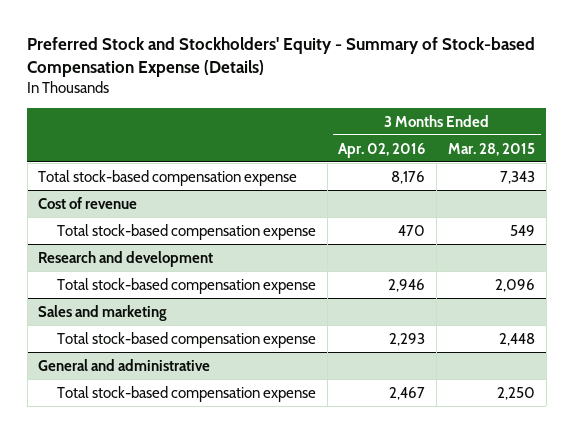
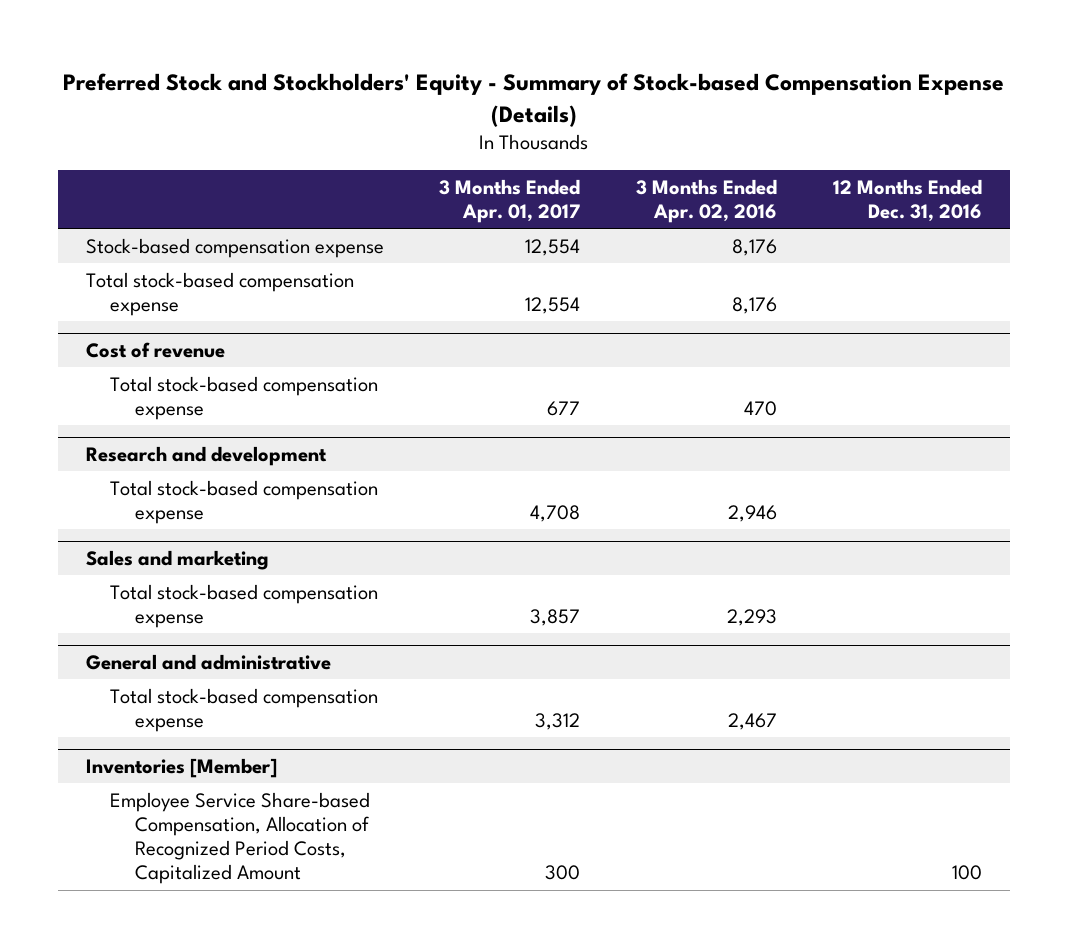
[447,142,535,156] Mar. 28, 2015 -> none
none -> [439,178,581,223] 3 Months Ended Apr. 01, 2017
none -> [833,178,983,222] 12 Months Ended Dec. 31, 2016
none -> [85,237,384,258] Stock-based compensation expense
none -> [85,757,277,778] Inventories [Member]
none -> [110,791,371,885] Employee Service Share-based Compensation, Allocation of Recognized Period Costs, Capitalized Amount

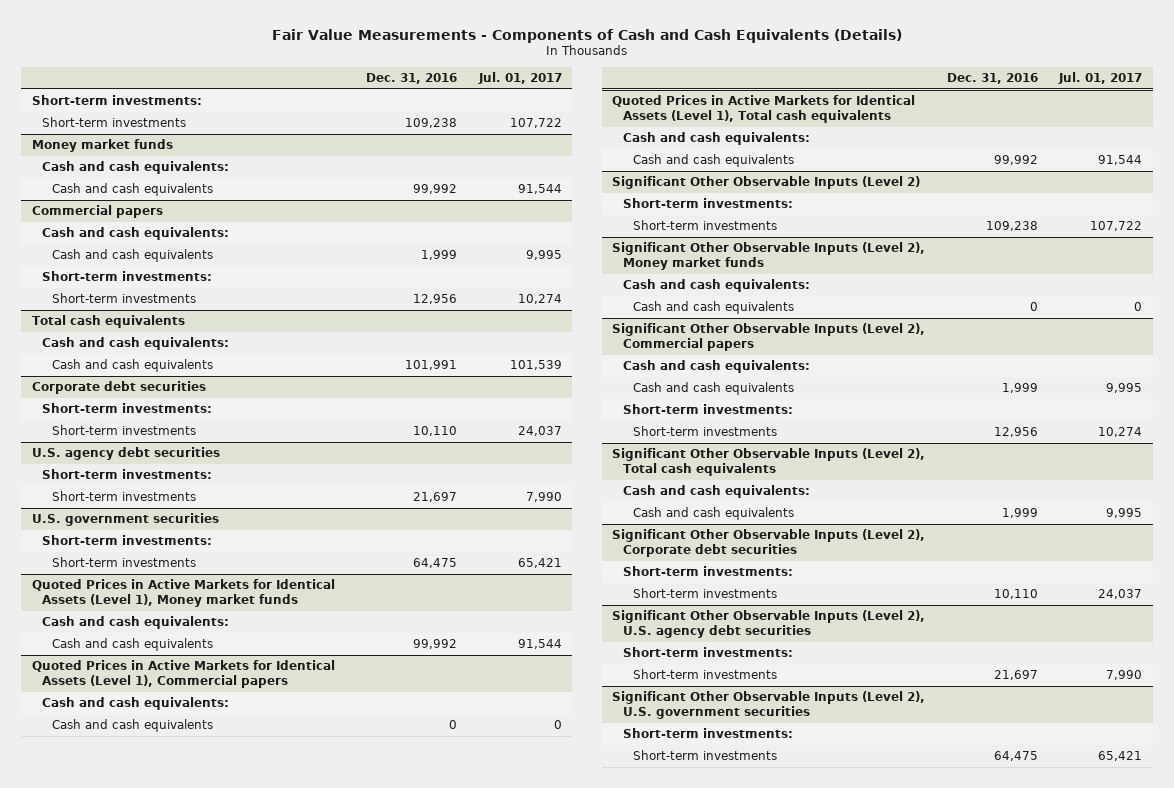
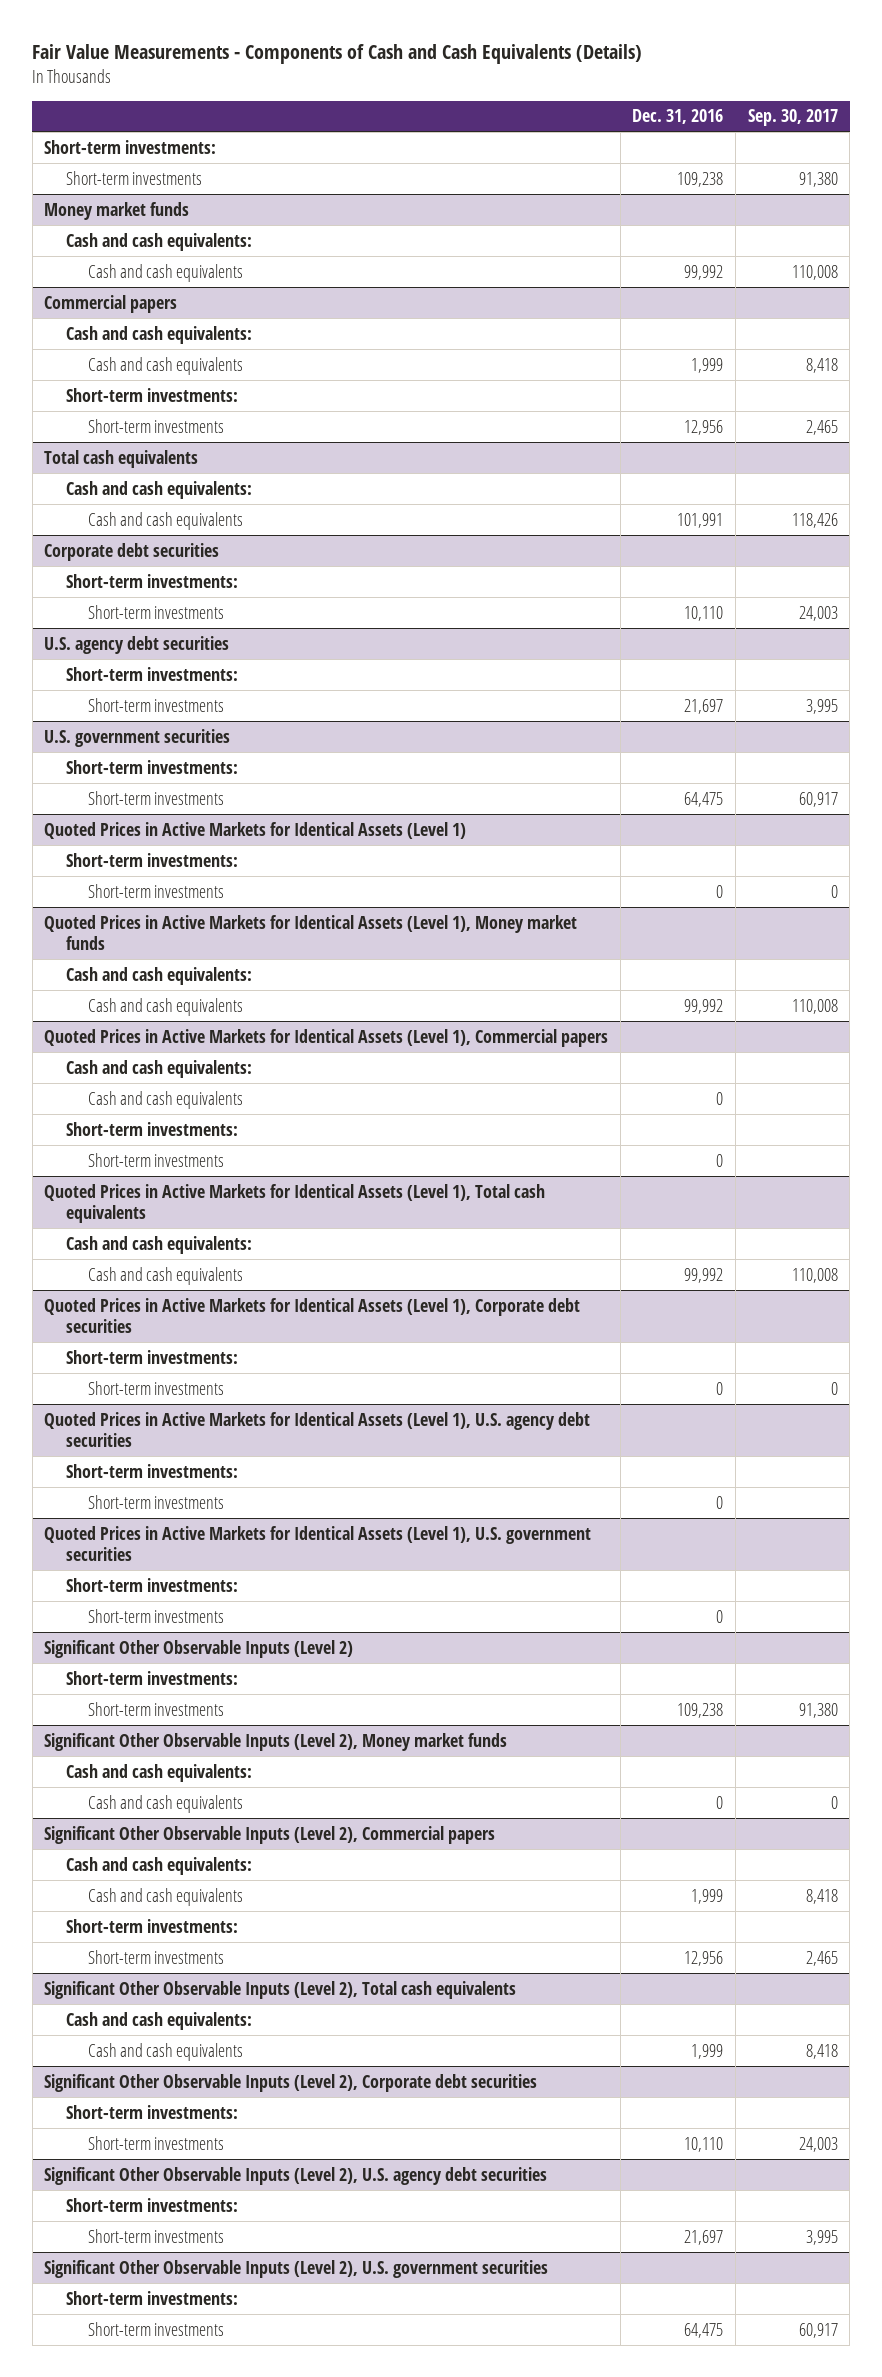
[477,72,562,85] Jul. 01, 2017 -> none
none -> [747,109,838,127] Sep. 30, 2017
none -> [44,821,467,839] Quoted Prices in Active Markets for Identical Assets (Level 1)
none -> [66,852,239,867] Short-term investments:
none -> [87,883,224,898] Short-term investments
none -> [66,1121,239,1136] Short-term investments:
none -> [87,1152,224,1167] Short-term investments
none -> [44,1297,581,1334] Quoted Prices in Active Markets for Identical Assets (Level 1), Corporate debt securities
none -> [66,1349,239,1364] Short-term investments:
none -> [87,1380,224,1395] Short-term investments
none -> [44,1411,591,1448] Quoted Prices in Active Markets for Identical Assets (Level 1), U.S. agency debt securities
none -> [66,1463,239,1478] Short-term investments:
none -> [87,1494,224,1509] Short-term investments
none -> [44,1525,592,1562] Quoted Prices in Active Markets for Identical Assets (Level 1), U.S. government securities
none -> [66,1577,239,1592] Short-term investments:
none -> [87,1608,224,1623] Short-term investments

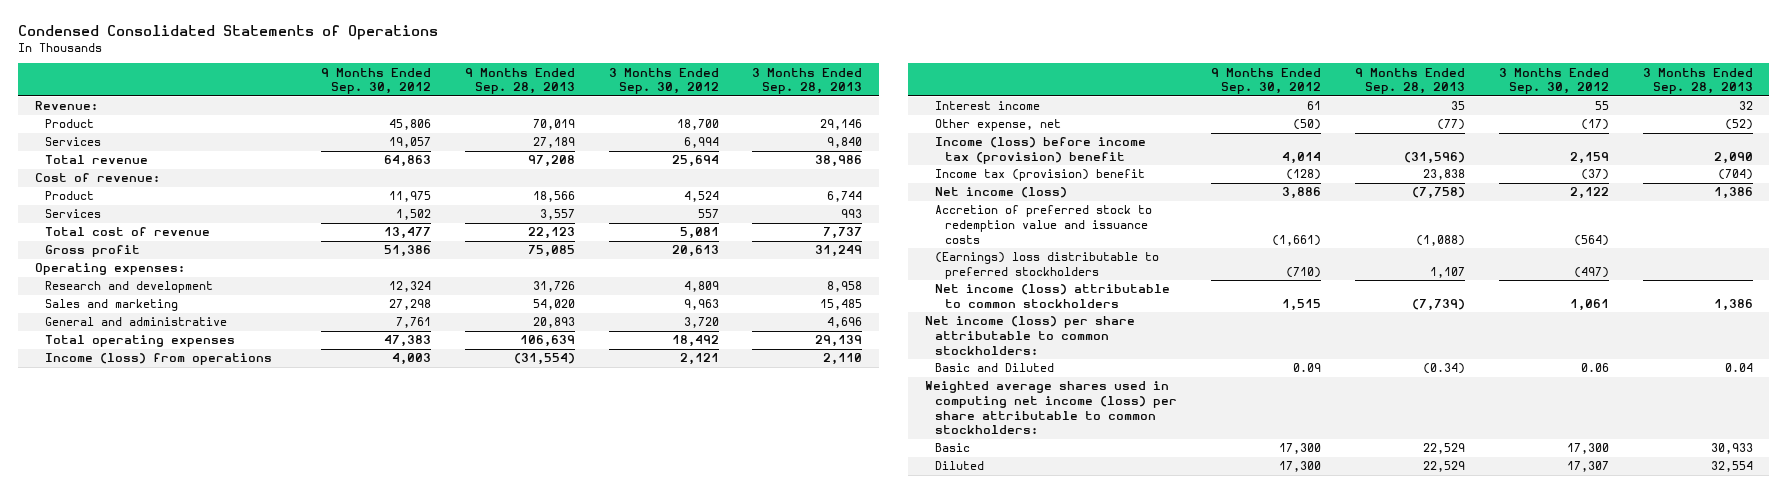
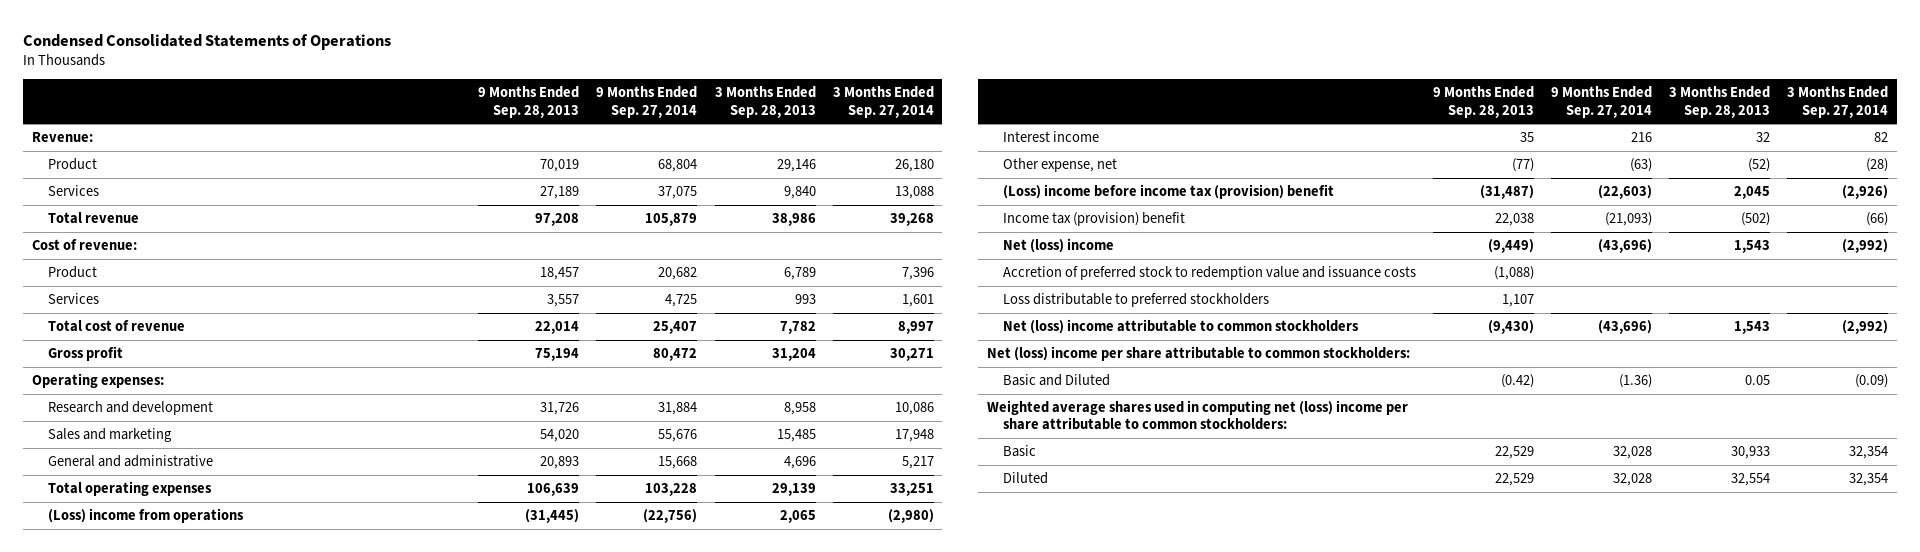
[320,67,431,95] 9 Months Ended Sep. 30, 2012 -> none
[608,67,719,95] 3 Months Ended Sep. 30, 2012 -> none
none -> [596,86,698,118] 9 Months Ended Sep. 27, 2014
none -> [832,86,934,118] 3 Months Ended Sep. 27, 2014
[532,191,575,203] 18,566 -> [540,267,580,281] 18,457
[827,191,863,203] 6,744 -> [783,267,816,281] 6,789
[527,227,575,240] 22,123 -> [535,321,580,335] 22,014
[823,227,863,240] 7,737 -> [779,321,816,335] 7,782
[527,245,575,258] 75,085 -> [535,348,580,362] 75,194
[815,245,863,258] 31,249 -> [771,348,816,362] 31,204
[45,353,273,366] Income (loss) from operations -> [47,508,244,524] (Loss) income from operations
[513,353,575,366] (31,554) -> [525,509,580,524] (31,445)
[823,353,863,366] 2,110 -> [779,510,816,524] 2,065
[935,137,1147,164] Income (loss) before income tax (provision) benefit -> [1002,184,1334,200] (Loss) income before income tax (provision) benefit
[1403,151,1465,164] (31,596) -> [1479,185,1534,200] (31,487)
[1713,151,1753,164] 2,090 -> [1734,186,1771,200] 2,045
[1422,169,1465,181] 23,838 -> [1494,213,1534,227] 22,038
[1717,169,1753,181] (704) -> [1741,212,1771,227] (502)
[935,187,1068,199] Net income (loss) -> [1002,238,1114,254] Net (loss) income
[1411,187,1465,200] (7,758) -> [1487,239,1534,254] (9,449)
[1713,187,1753,200] 1,386 -> [1734,240,1771,254] 1,543
[935,252,1160,279] (Earnings) loss distributable to preferred stockholders -> [1002,293,1269,308] Loss distributable to preferred stockholders
[935,284,1171,308] Net income (loss) attributable to common stockholders -> [1002,319,1359,335] Net (loss) income attributable to common stockholders
[1411,298,1465,311] (7,739) -> [1487,320,1534,335] (9,430)
[1713,298,1753,311] 1,386 -> [1734,321,1771,335] 1,543
[925,316,1136,355] Net income (loss) per share attributable to common stockholders: -> [986,346,1410,362] Net (loss) income per share attributable to common stockholders:
[1422,363,1465,375] (0.34) -> [1500,374,1534,389] (0.42)
[1724,363,1753,373] 0.04 -> [1745,375,1771,386] 0.05
[925,381,1178,435] Weighted average shares used in computing net income (loss) per share attributable to common stockholders: -> [986,400,1408,431] Weighted average shares used in computing net (loss) income per share attributable to common stockholders:

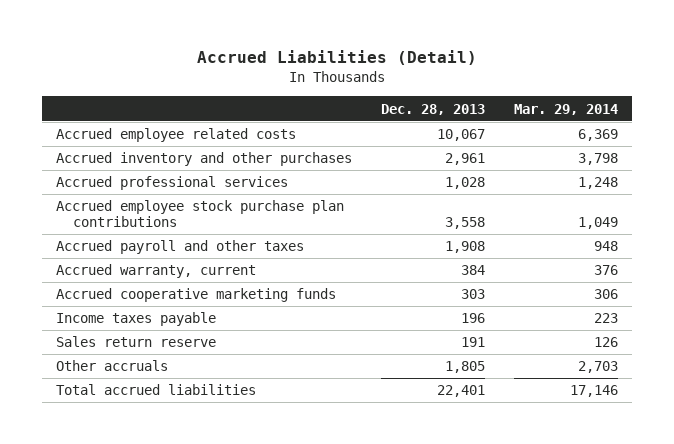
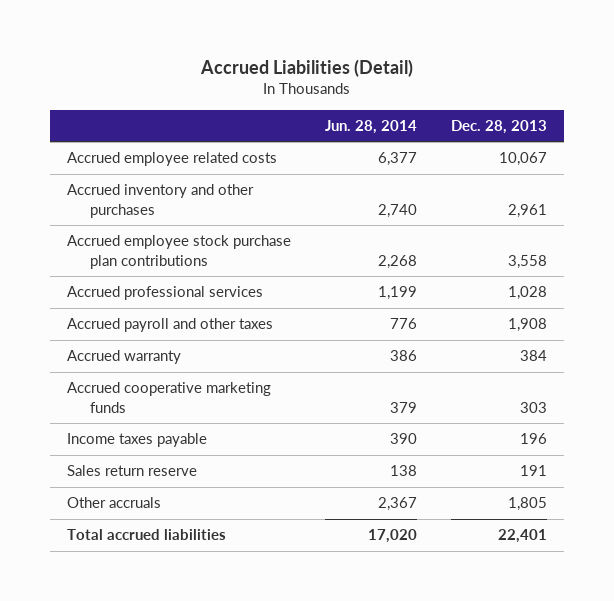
[513,103,618,115] Mar. 29, 2014 -> none
none -> [325,120,418,135] Jun. 28, 2014
[56,176,289,191] Accrued professional services -> [67,286,264,301] Accrued professional services
[56,264,257,279] Accrued warranty, current -> [67,350,182,365] Accrued warranty

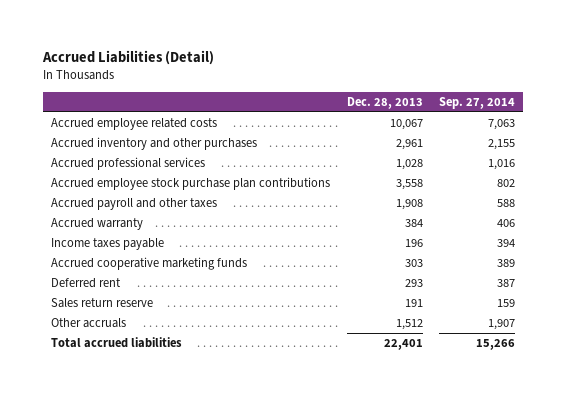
[325,120,418,135] Jun. 28, 2014 -> none
none -> [439,96,516,109] Sep. 27, 2014
[67,235,292,270] Accrued employee stock purchase plan contributions -> [51,177,331,191] Accrued employee stock purchase plan contributions
[67,382,272,414] Accrued cooperative marketing funds -> [51,257,248,271] Accrued cooperative marketing funds
none -> [51,278,122,289] Deferred rent
[508,497,548,512] 1,805 -> [395,319,423,331] 1,512

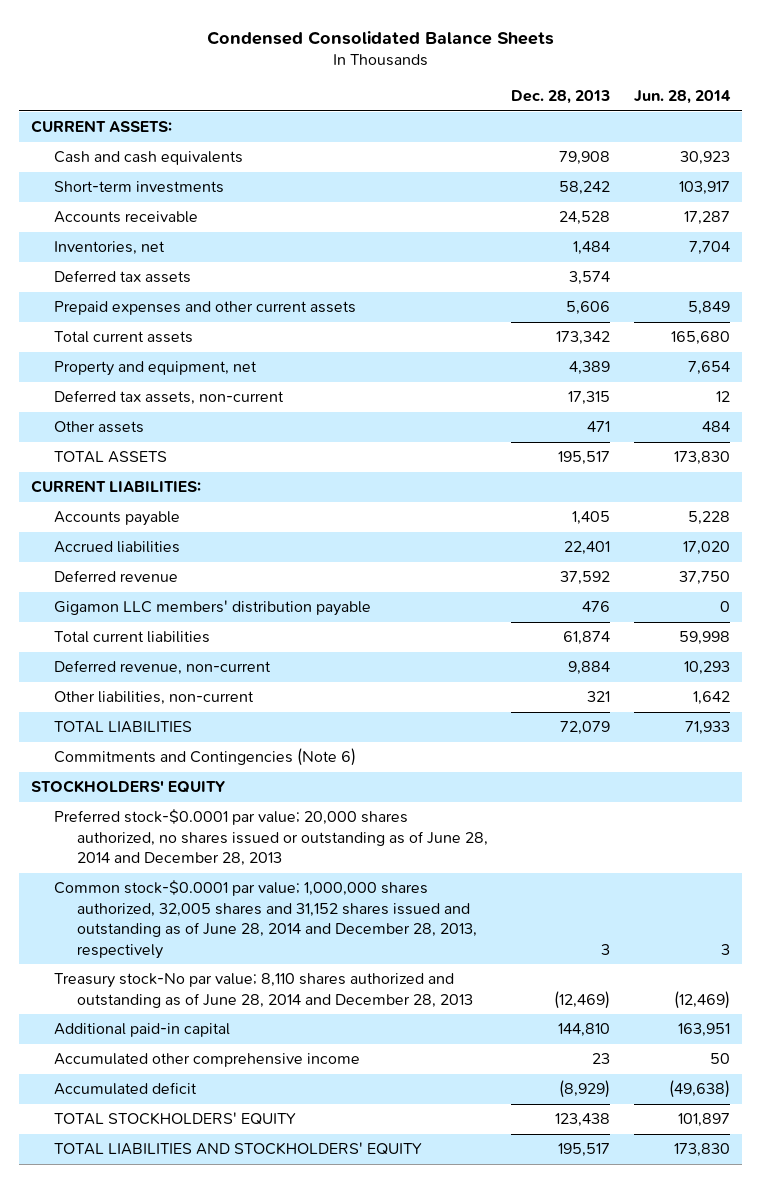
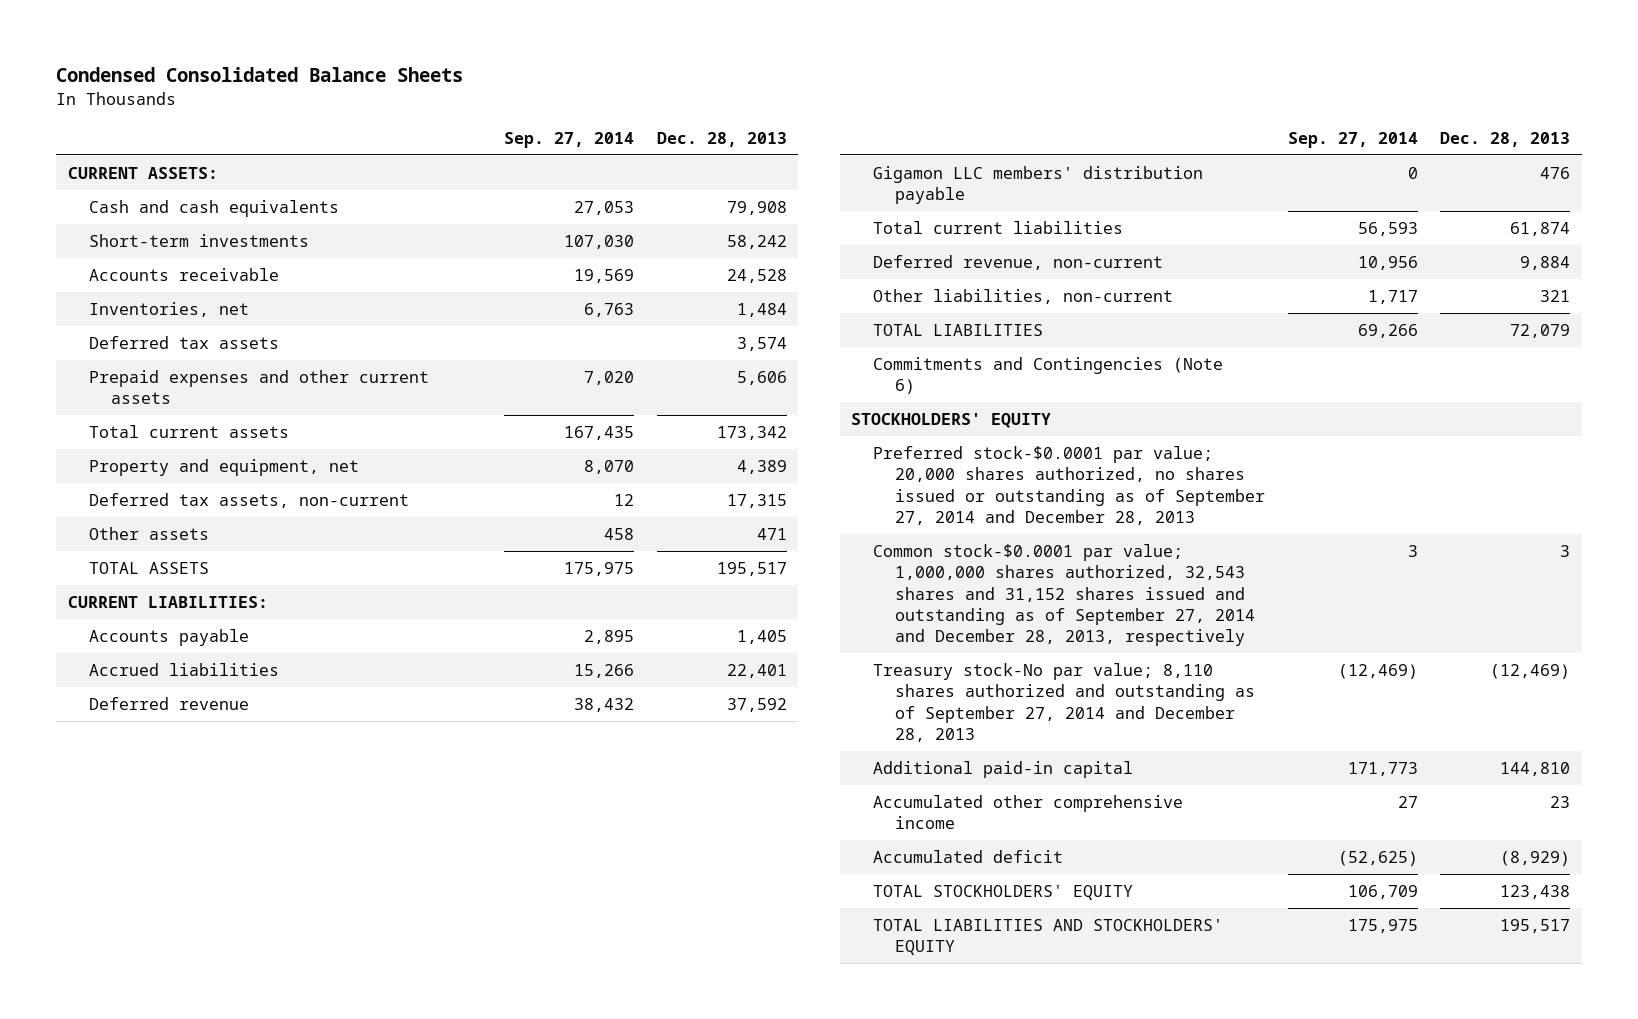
[634,90,732,105] Jun. 28, 2014 -> none
none -> [504,131,635,148] Sep. 27, 2014
[54,809,488,867] Preferred stock-$0.0001 par value; 20,000 shares authorized, no shares issued or outstanding as of June 28, 2014 and December 28, 2013 -> [873,445,1265,526] Preferred stock-$0.0001 par value; 20,000 shares authorized, no shares issued or outstanding as of September 27, 2014 and December 28, 2013
[54,880,477,959] Common stock-$0.0001 par value; 1,000,000 shares authorized, 32,005 shares and 31,152 shares issued and outstanding as of June 28, 2014 and December 28, 2013, respectively -> [873,543,1255,647] Common stock-$0.0001 par value; 1,000,000 shares authorized, 32,543 shares and 31,152 shares issued and outstanding as of September 27, 2014 and December 28, 2013, respectively
[54,973,473,1008] Treasury stock-No par value; 8,110 shares authorized and outstanding as of June 28, 2014 and December 28, 2013 -> [873,662,1255,743] Treasury stock-No par value; 8,110 shares authorized and outstanding as of September 27, 2014 and December 28, 2013

